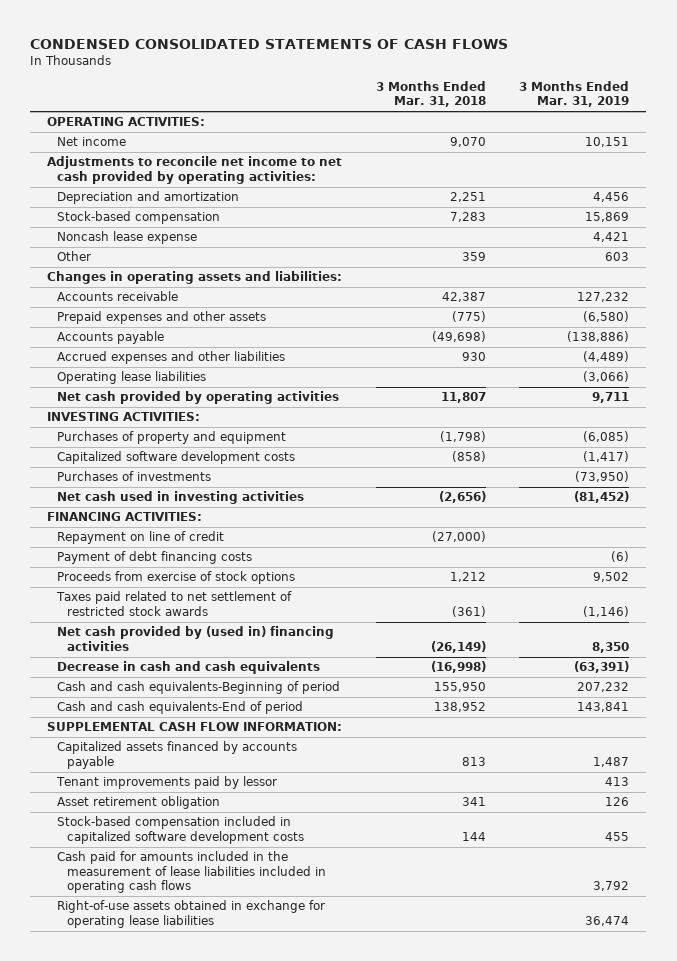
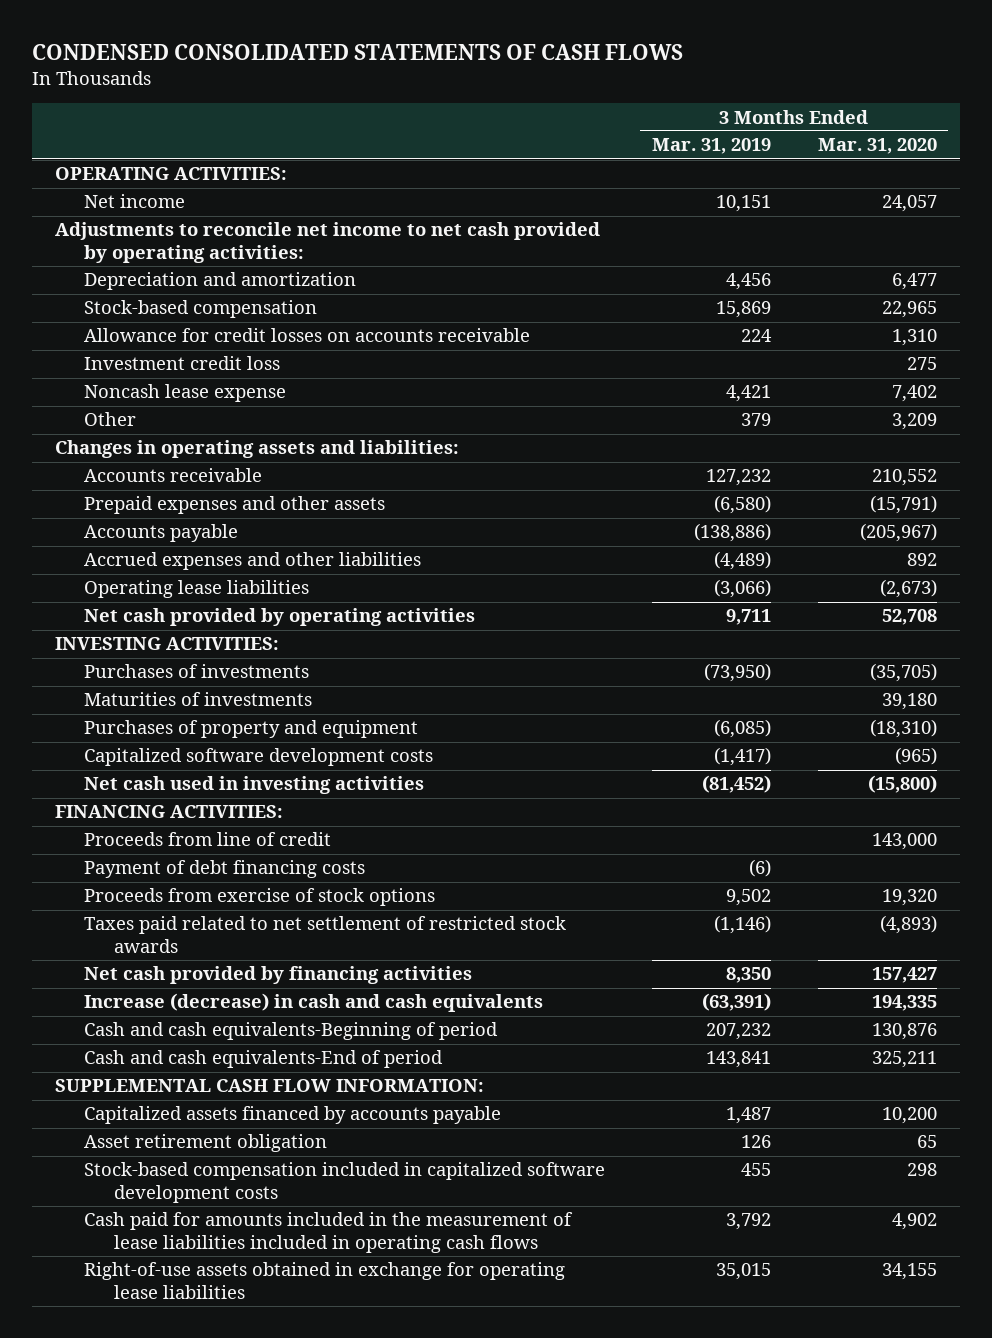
[375,80,486,108] 3 Months Ended Mar. 31, 2018 -> none
none -> [817,138,937,155] Mar. 31, 2020
none -> [84,328,531,343] Allowance for credit losses on accounts receivable
none -> [84,356,281,371] Investment credit loss
[605,252,630,262] 603 -> [741,413,772,427] 379
[57,471,212,482] Purchases of investments -> [84,664,310,679] Purchases of investments
none -> [84,692,313,707] Maturities of investments
[57,531,225,545] Repayment on line of credit -> none
none -> [84,832,332,847] Proceeds from line of credit
[57,626,335,651] Net cash provided by (used in) financing activities -> [84,966,473,985] Net cash provided by financing activities
[57,661,321,675] Decrease in cash and cash equivalents -> [84,993,544,1013] Increase (decrease) in cash and cash equivalents
[56,776,278,790] Tenant improvements paid by lessor -> none
[585,915,630,926] 36,474 -> [716,1263,772,1281] 35,015

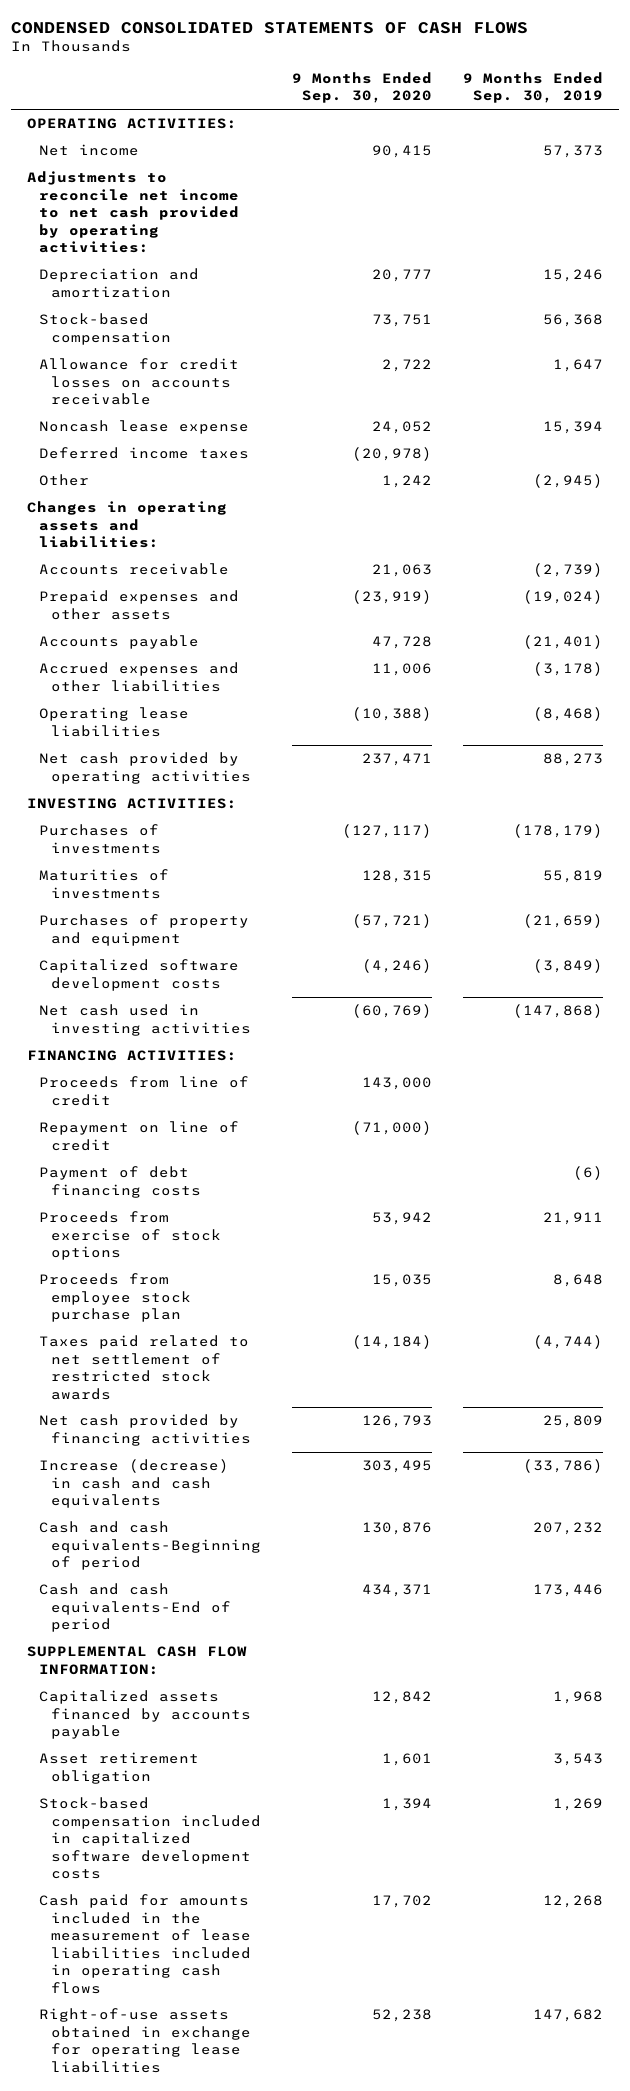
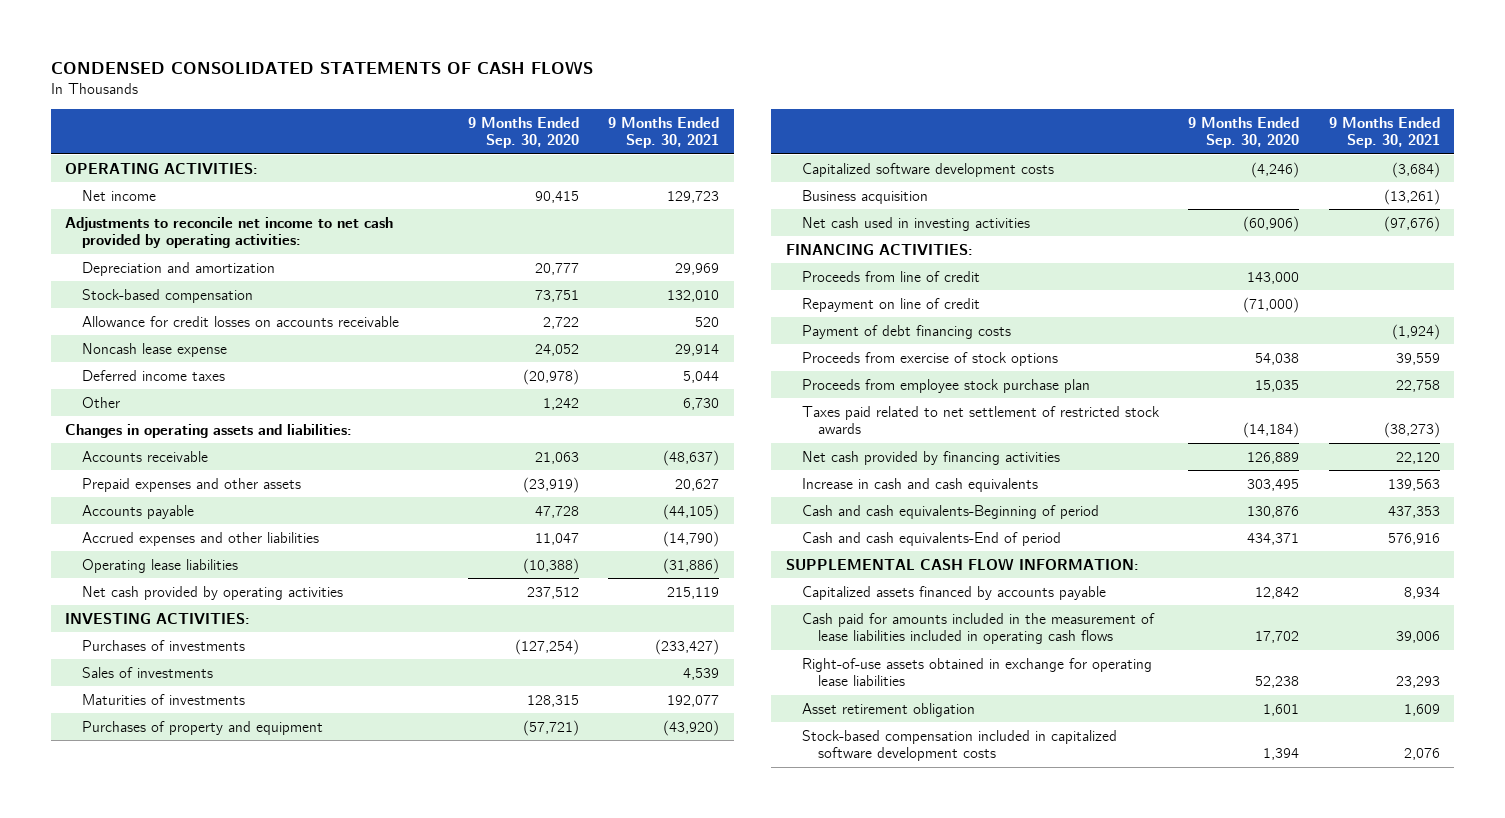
[463,71,604,104] 9 Months Ended Sep. 30, 2019 -> none
none -> [608,116,720,149] 9 Months Ended Sep. 30, 2021
[371,663,432,677] 11,006 -> [534,532,579,545] 11,047
[361,753,432,767] 237,471 -> [526,586,579,599] 237,512
[341,824,432,839] (127,117) -> [514,638,579,655] (127,254)
none -> [81,666,213,678] Sales of investments
none -> [802,189,929,204] Business acquisition
[351,1004,432,1019] (60,769) -> [1243,215,1300,232] (60,906)
[371,1212,432,1226] 53,942 -> [1255,352,1300,365] 54,038
[361,1415,432,1429] 126,793 -> [1247,451,1300,464] 126,889
[38,1459,229,1509] Increase (decrease) in cash and cash equivalents -> [802,477,1039,492] Increase in cash and cash equivalents
[38,1752,199,1784] Asset retirement obligation -> [802,702,976,717] Asset retirement obligation
[38,1797,261,1880] Stock-based compensation included in capitalized software development costs -> [802,729,1118,762] Stock-based compensation included in capitalized software development costs

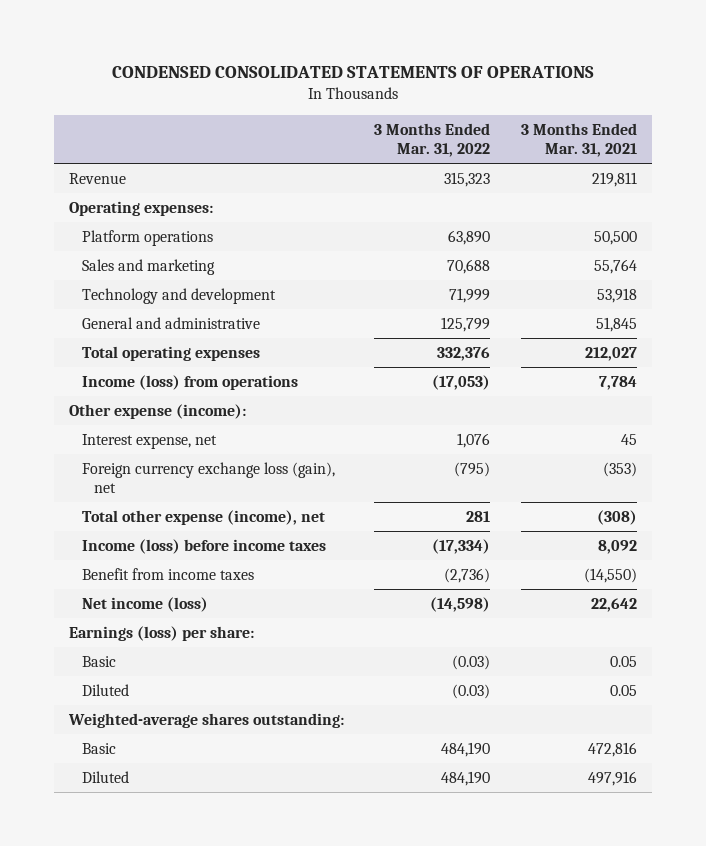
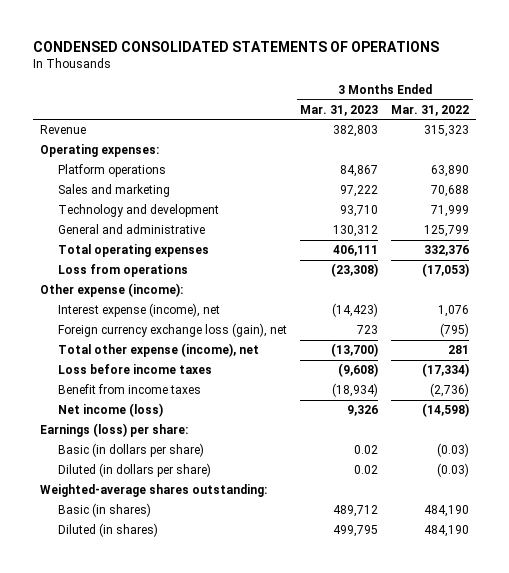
[520,122,637,158] 3 Months Ended Mar. 31, 2021 -> none
none -> [300,104,379,116] Mar. 31, 2023
[81,374,298,390] Income (loss) from operations -> [57,264,188,278] Loss from operations
[81,433,217,449] Interest expense, net -> [57,303,220,318] Interest expense (income), net
[81,538,326,554] Income (loss) before income taxes -> [57,364,212,375] Loss before income taxes
[81,655,116,667] Basic -> [57,443,204,458] Basic (in dollars per share)
[81,683,129,696] Diluted -> [57,463,211,478] Diluted (in dollars per share)
[81,742,116,754] Basic -> [57,503,151,518] Basic (in shares)
[81,770,129,783] Diluted -> [57,523,158,538] Diluted (in shares)

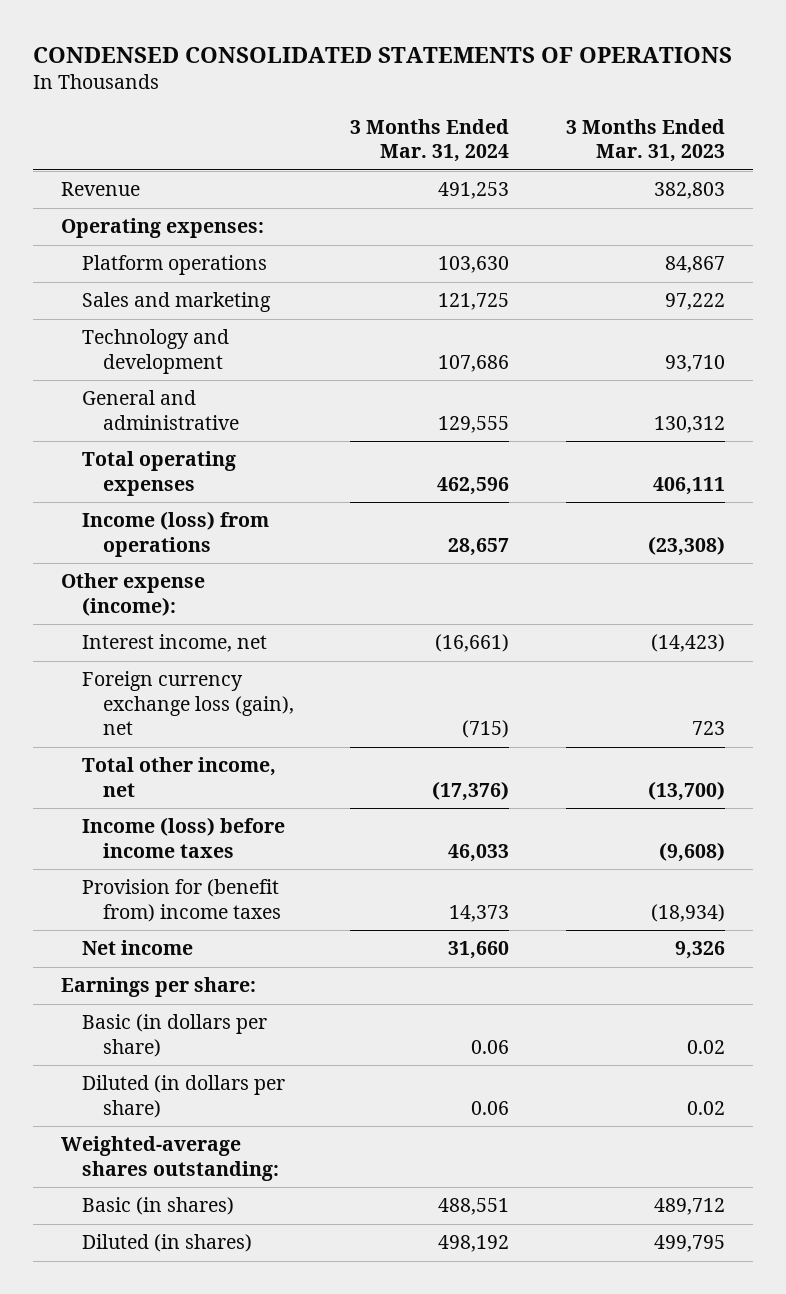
[391,104,470,116] Mar. 31, 2022 -> none
none -> [350,118,510,163] 3 Months Ended Mar. 31, 2024
[57,264,188,278] Loss from operations -> [81,511,269,557] Income (loss) from operations
[57,303,220,318] Interest expense (income), net -> [81,634,267,653] Interest income, net
[57,343,259,358] Total other expense (income), net -> [81,757,276,797] Total other income, net
[57,364,212,375] Loss before income taxes -> [81,817,285,858] Income (loss) before income taxes
[57,384,201,395] Benefit from income taxes -> [81,879,281,922] Provision for (benefit from) income taxes
[57,403,163,418] Net income (loss) -> [81,940,193,956] Net income
[39,423,188,438] Earnings (loss) per share: -> [60,977,256,998] Earnings per share:

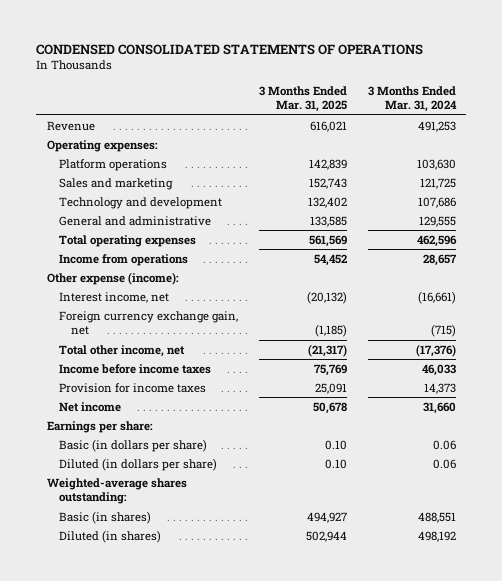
[565,118,725,163] 3 Months Ended Mar. 31, 2023 -> none
none -> [258,85,347,113] 3 Months Ended Mar. 31, 2025
[81,511,269,557] Income (loss) from operations -> [58,253,188,266] Income from operations
[81,671,294,736] Foreign currency exchange loss (gain), net -> [58,310,238,336] Foreign currency exchange gain, net
[81,817,285,858] Income (loss) before income taxes -> [58,363,211,374] Income before income taxes
[81,879,281,922] Provision for (benefit from) income taxes -> [58,382,206,393] Provision for income taxes

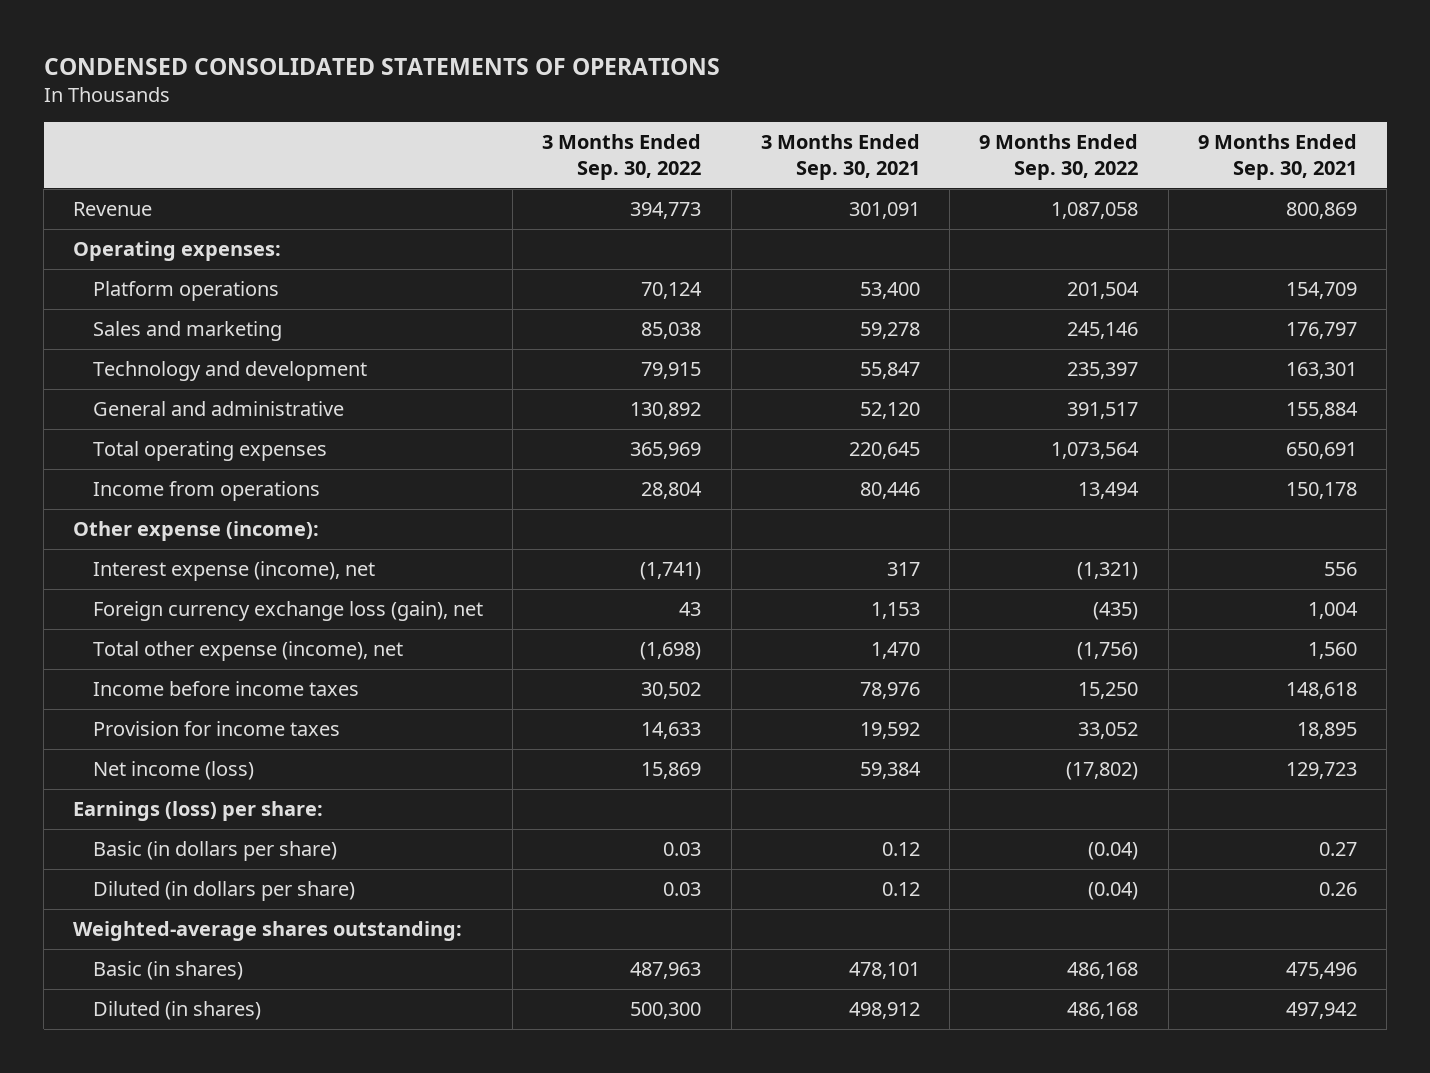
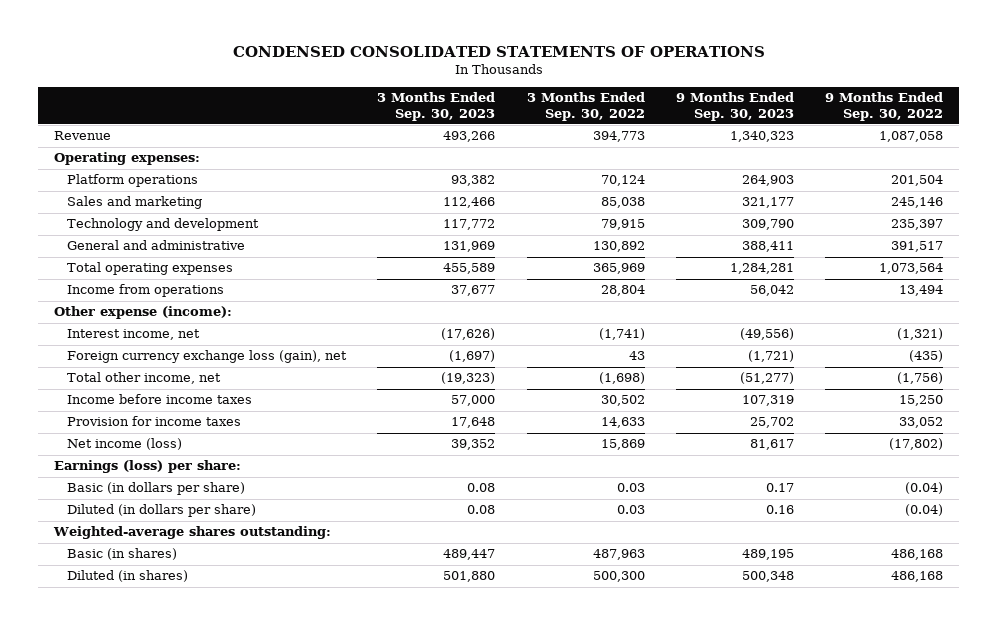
[760,133,920,180] 3 Months Ended Sep. 30, 2021 -> none
[1197,133,1357,180] 9 Months Ended Sep. 30, 2021 -> none
none -> [377,92,496,121] 3 Months Ended Sep. 30, 2023
none -> [676,92,795,121] 9 Months Ended Sep. 30, 2023
[92,561,375,582] Interest expense (income), net -> [66,329,200,341] Interest income, net
[92,641,403,662] Total other expense (income), net -> [66,372,221,385] Total other income, net

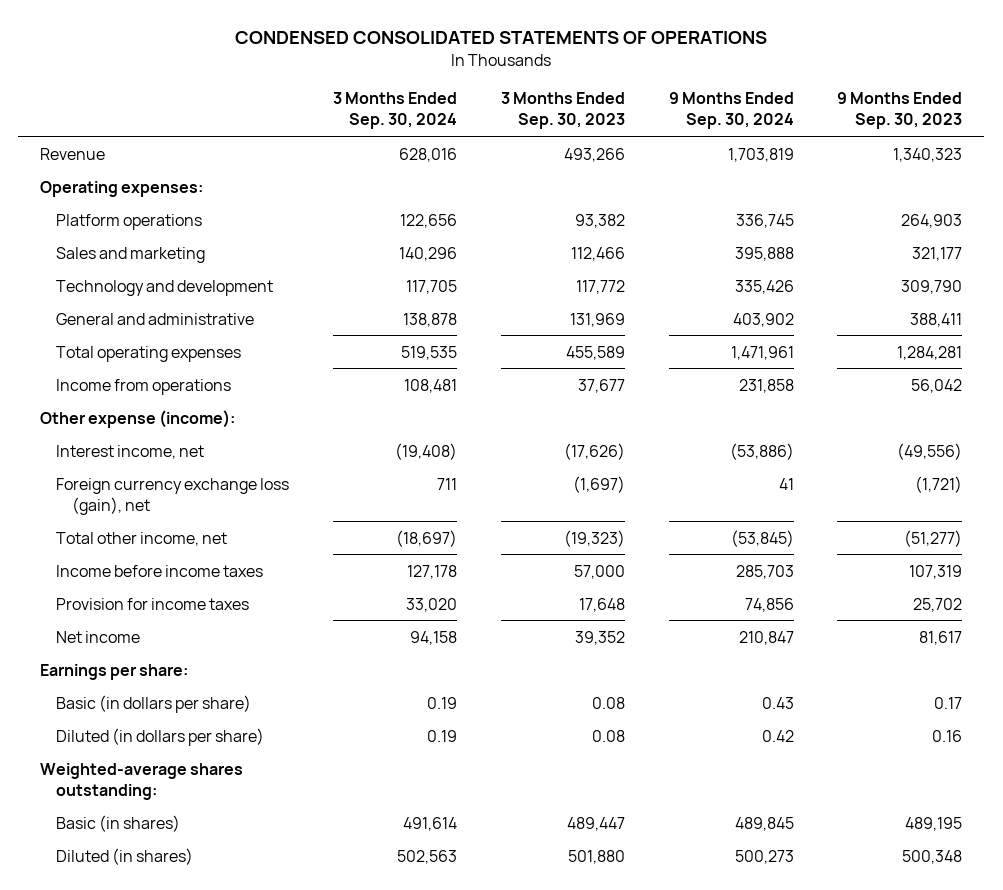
[526,92,645,121] 3 Months Ended Sep. 30, 2022 -> none
[825,92,944,121] 9 Months Ended Sep. 30, 2022 -> none
none -> [333,92,458,130] 3 Months Ended Sep. 30, 2024
none -> [668,92,794,130] 9 Months Ended Sep. 30, 2024
[66,438,182,451] Net income (loss) -> [56,630,141,643] Net income
[53,460,241,474] Earnings (loss) per share: -> [40,663,189,680] Earnings per share:

